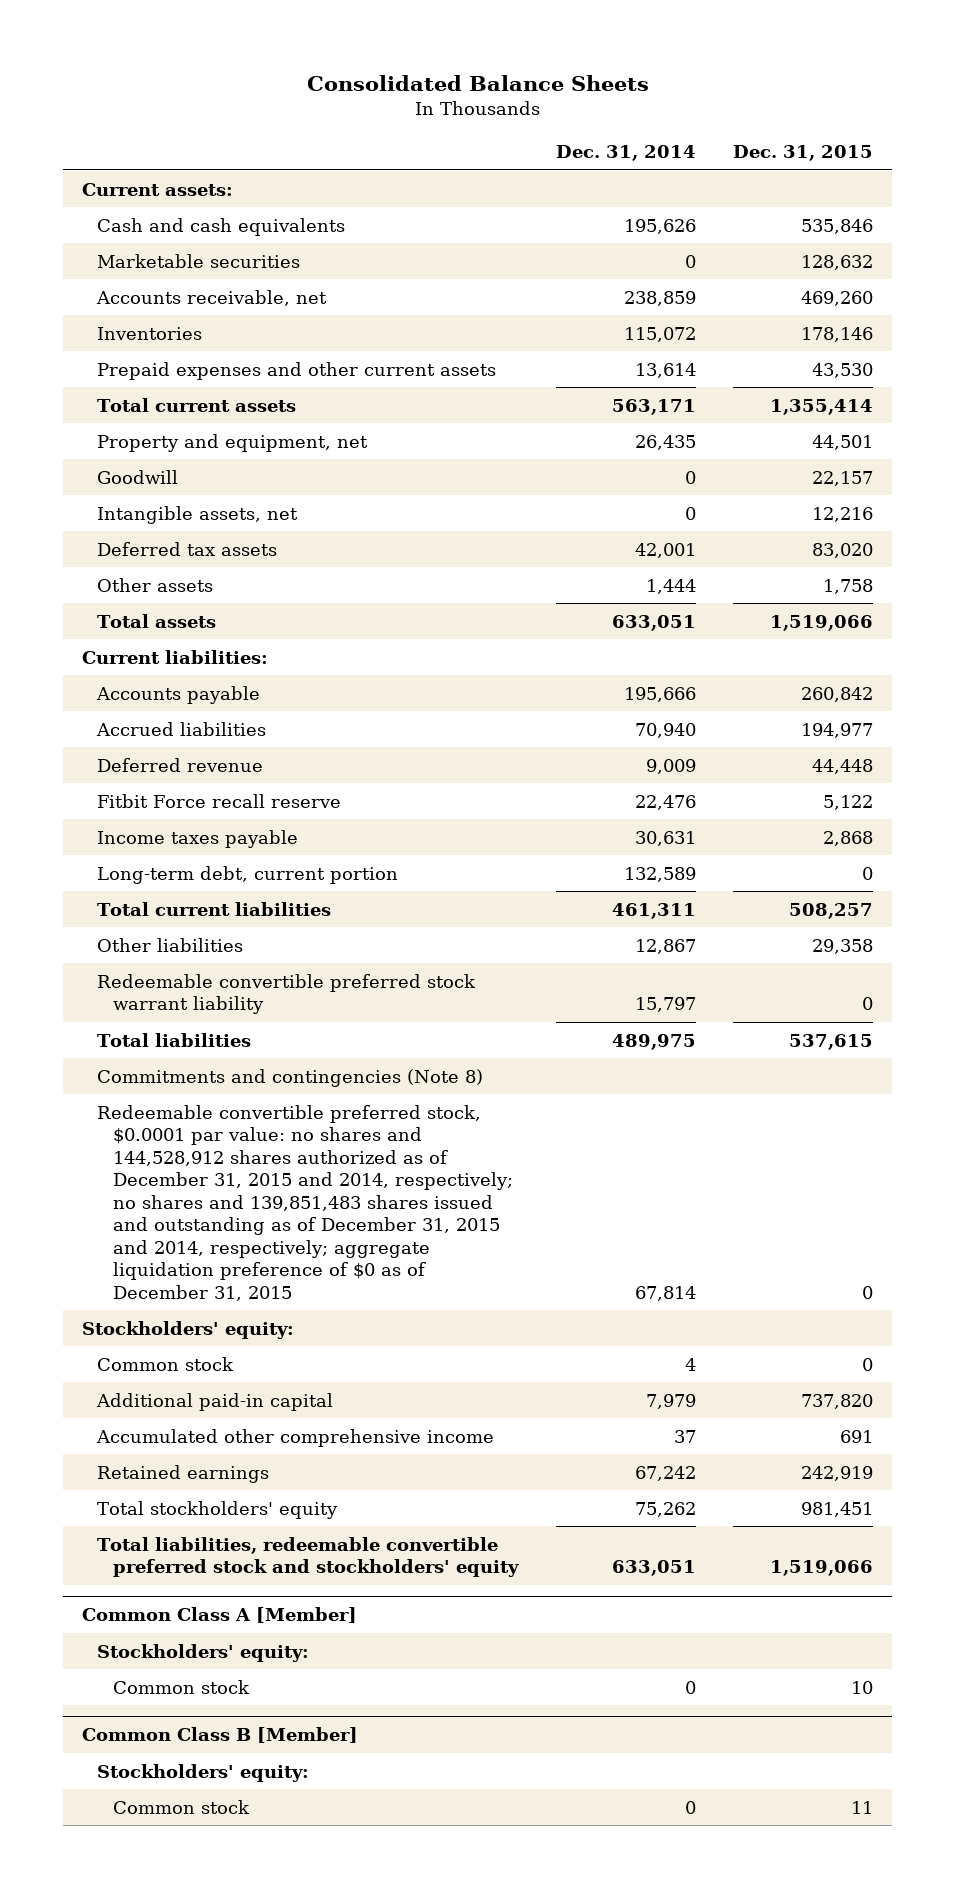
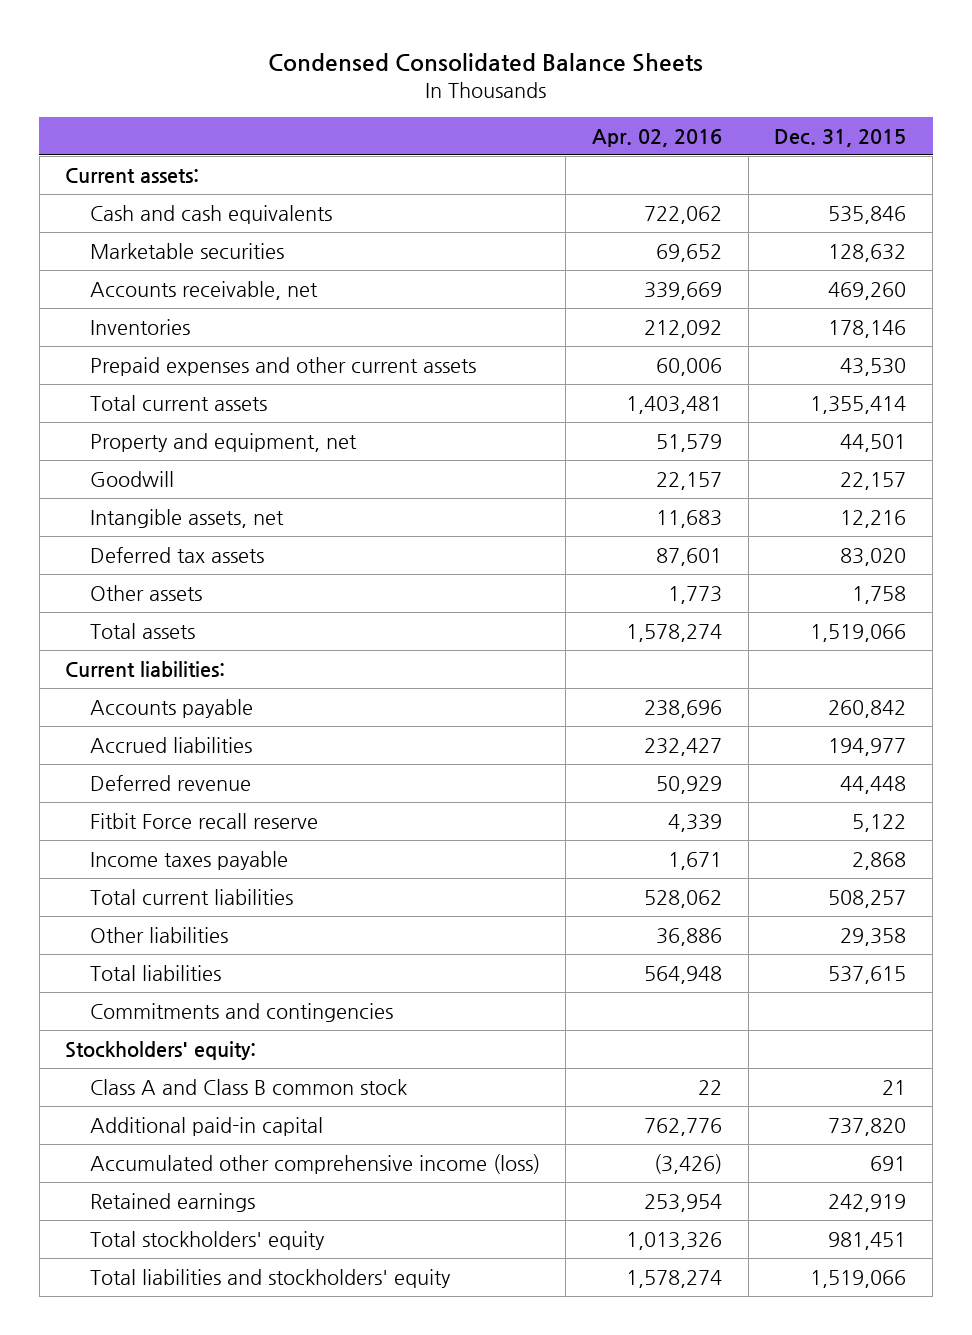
[306,74,649,91] Consolidated Balance Sheets -> [267,53,703,73] Condensed Consolidated Balance Sheets
[555,144,696,161] Dec. 31, 2014 -> none
none -> [591,128,722,147] Apr. 02, 2016
[97,865,399,884] Long-term debt, current portion -> none
[97,973,477,1015] Redeemable convertible preferred stock warrant liability -> none
[97,1104,513,1301] Redeemable convertible preferred stock, $0.0001 par value: no shares and 144,528,912 shares authorized as of December 31, 2015 and 2014, respectively; no shares and 139,851,483 shares issued and outstanding as of December 31, 2015 and 2014, respectively; aggregate liquidation preference of $0 as of December 31, 2015 -> none
[97,1068,484,1087] Commitments and contingencies (Note 8) -> [89,1002,393,1022] Commitments and contingencies
[97,1356,235,1371] Common stock -> [89,1078,407,1095] Class A and Class B common stock
[862,1357,874,1371] 0 -> [882,1079,907,1095] 21
[96,1428,495,1447] Accumulated other comprehensive income -> [89,1153,540,1174] Accumulated other comprehensive income (loss)
[81,1607,357,1624] Common Class A [Member] -> none
[97,1643,310,1662] Stockholders' equity: -> none
[112,1679,250,1694] Common stock -> none
[81,1727,358,1744] Common Class B [Member] -> none
[97,1763,310,1782] Stockholders' equity: -> none
[112,1799,250,1814] Common stock -> none
[97,1536,519,1578] Total liabilities, redeemable convertible preferred stock and stockholders' equity -> [89,1268,451,1288] Total liabilities and stockholders' equity

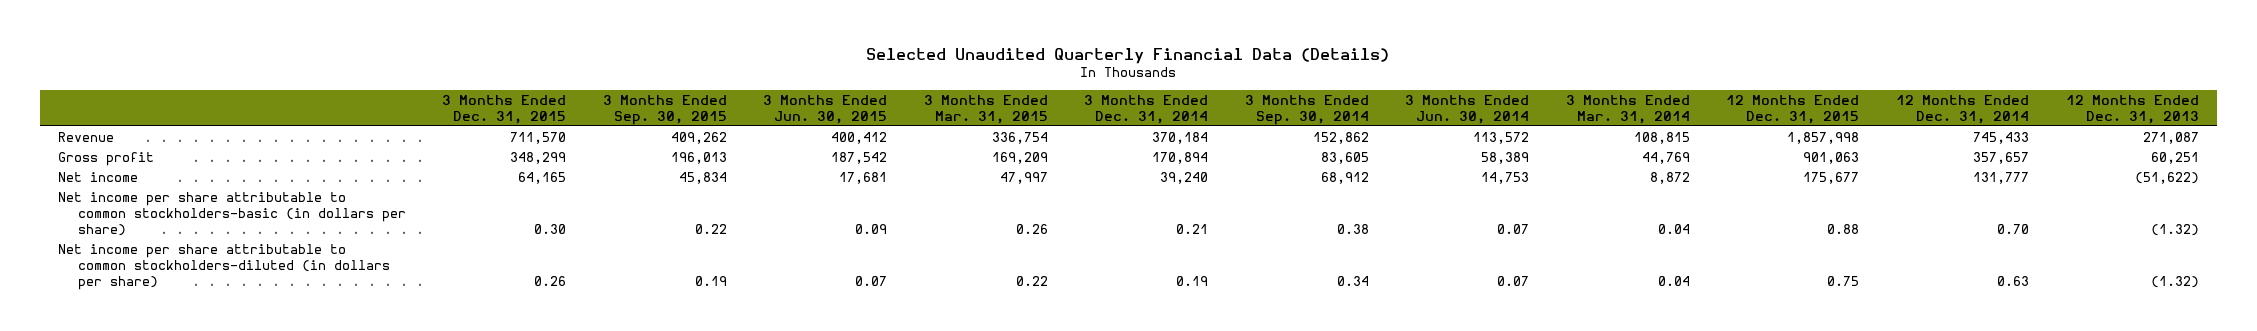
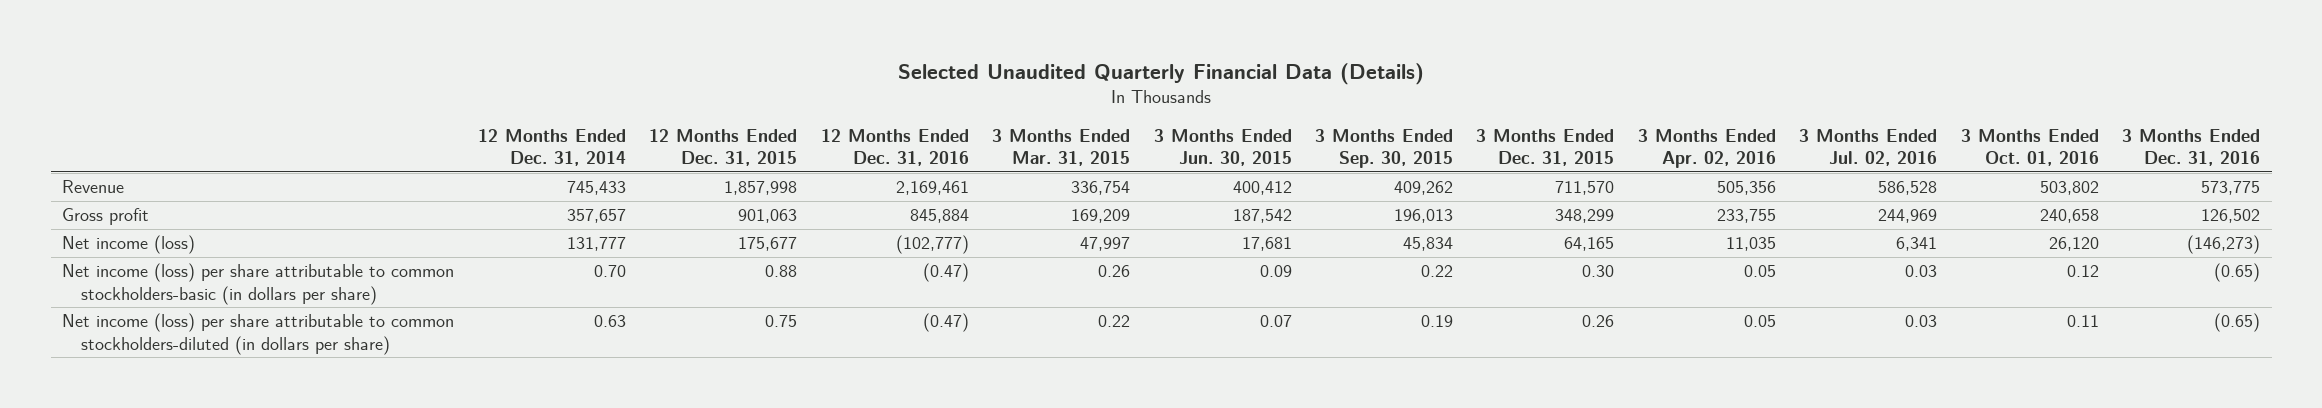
[1084,94,1209,124] 3 Months Ended Dec. 31, 2014 -> none
[1244,94,1369,125] 3 Months Ended Sep. 30, 2014 -> none
[1405,94,1530,124] 3 Months Ended Jun. 30, 2014 -> none
[1565,94,1690,124] 3 Months Ended Mar. 31, 2014 -> none
[2065,94,2199,124] 12 Months Ended Dec. 31, 2013 -> none
none -> [820,128,969,167] 12 Months Ended Dec. 31, 2016
none -> [1637,128,1776,169] 3 Months Ended Apr. 02, 2016
none -> [1799,128,1938,167] 3 Months Ended Jul. 02, 2016
none -> [1960,128,2099,167] 3 Months Ended Oct. 01, 2016
none -> [2122,128,2261,167] 3 Months Ended Dec. 31, 2016
[58,171,139,182] Net income -> [62,235,196,255] Net income (loss)
[58,191,406,236] Net income per share attributable to common stockholders-basic (in dollars per share) -> [62,263,455,305] Net income (loss) per share attributable to common stockholders-basic (in dollars per share)
[58,243,390,290] Net income per share attributable to common stockholders-diluted (in dollars per share) -> [62,313,455,355] Net income (loss) per share attributable to common stockholders-diluted (in dollars per share)

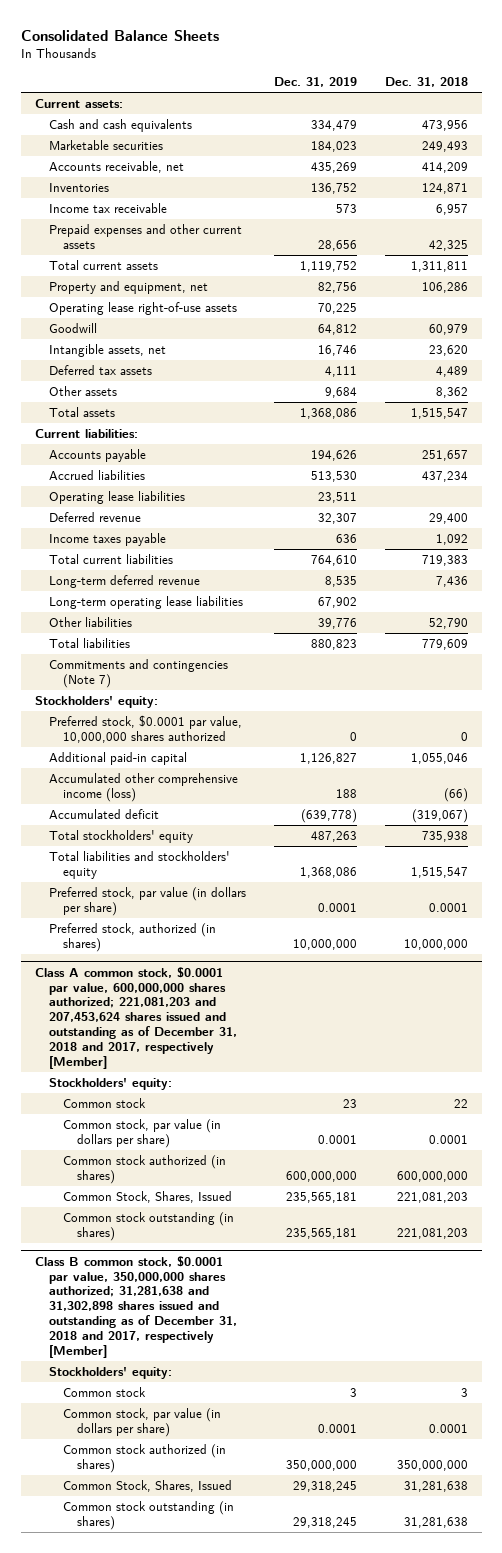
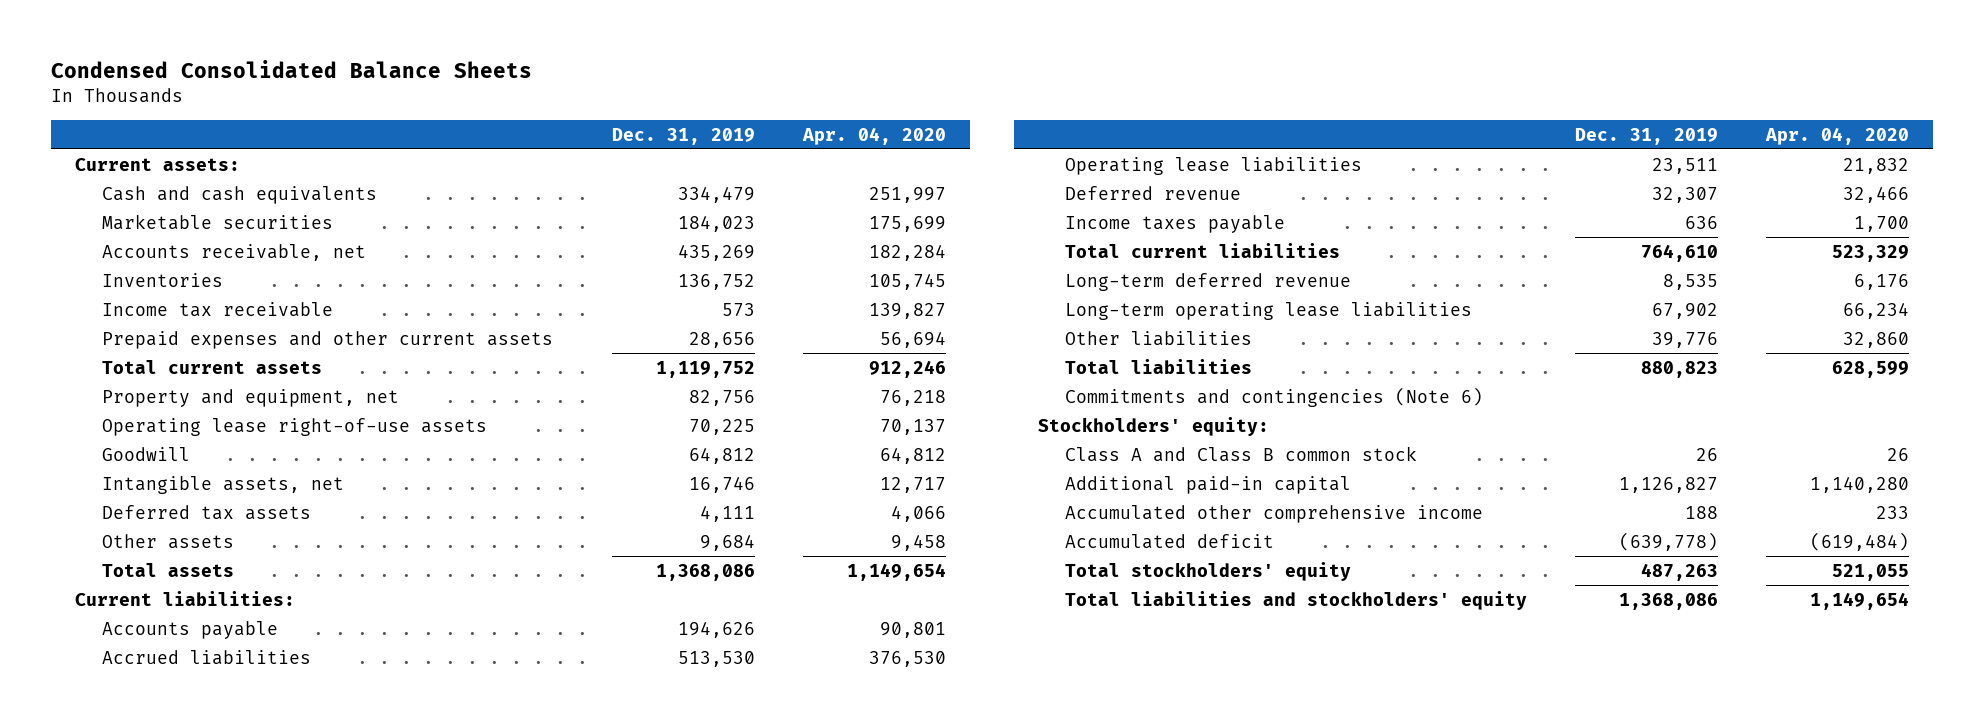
[20,29,219,41] Consolidated Balance Sheets -> [50,60,532,79] Condensed Consolidated Balance Sheets
[384,77,468,88] Dec. 31, 2018 -> none
none -> [801,126,946,145] Apr. 04, 2020
[48,659,228,689] Commitments and contingencies (Note 7) -> [1065,386,1484,407] Commitments and contingencies (Note 6)
[48,715,242,744] Preferred stock, $0.0001 par value, 10,000,000 shares authorized -> none
none -> [1065,445,1418,462] Class A and Class B common stock
[48,773,238,803] Accumulated other comprehensive income (loss) -> [1065,504,1484,523] Accumulated other comprehensive income
[48,887,246,917] Preferred stock, par value (in dollars per share) -> none
[48,923,216,953] Preferred stock, authorized (in shares) -> none
[34,966,237,1070] Class A common stock, $0.0001 par value, 600,000,000 shares authorized; 221,081,203 and 207,453,624 shares issued and outstanding as of December 31, 2018 and 2017, respectively [Member] -> none
[48,1078,172,1091] Stockholders' equity: -> none
[63,1098,147,1109] Common stock -> none
[63,1119,222,1149] Common stock, par value (in dollars per share) -> none
[63,1155,227,1185] Common stock authorized (in shares) -> none
[63,1191,233,1204] Common Stock, Shares, Issued -> none
[63,1212,235,1242] Common stock outstanding (in shares) -> none
[34,1255,237,1359] Class B common stock, $0.0001 par value, 350,000,000 shares authorized; 31,281,638 and 31,302,898 shares issued and outstanding as of December 31, 2018 and 2017, respectively [Member] -> none
[48,1367,172,1380] Stockholders' equity: -> none
[63,1387,147,1398] Common stock -> none
[63,1408,222,1438] Common stock, par value (in dollars per share) -> none
[63,1444,227,1474] Common stock authorized (in shares) -> none
[63,1480,233,1493] Common Stock, Shares, Issued -> none
[63,1501,235,1531] Common stock outstanding (in shares) -> none

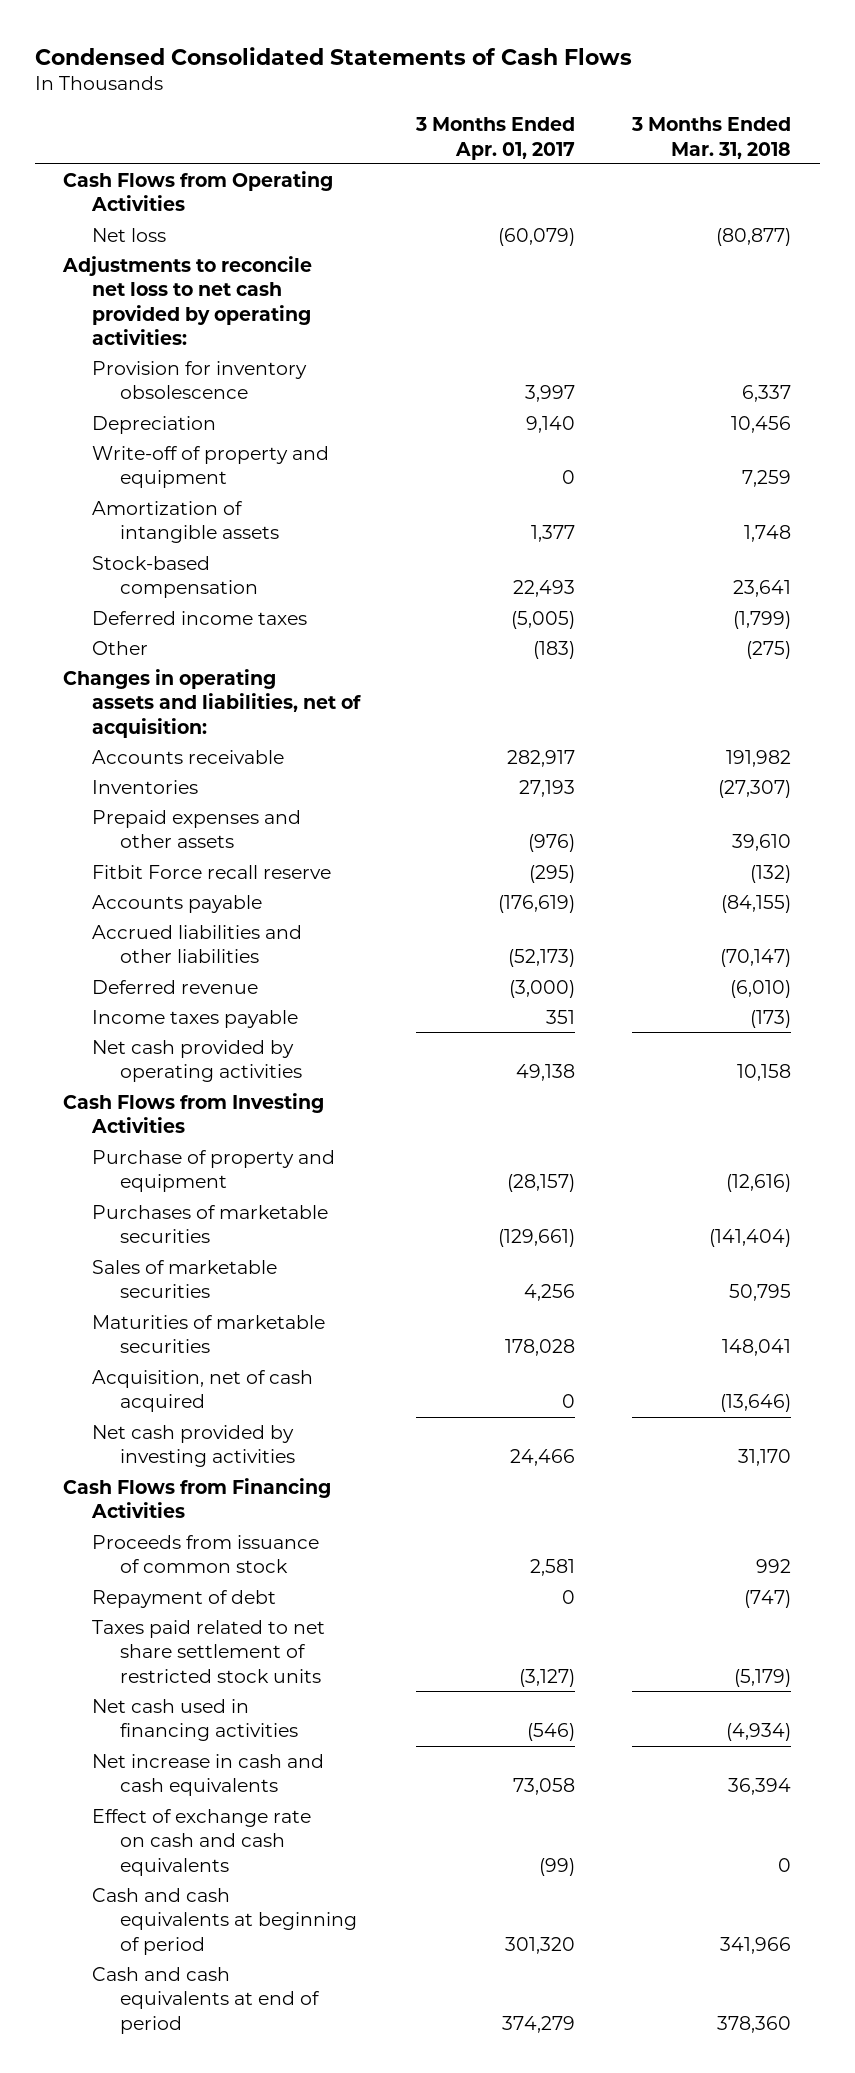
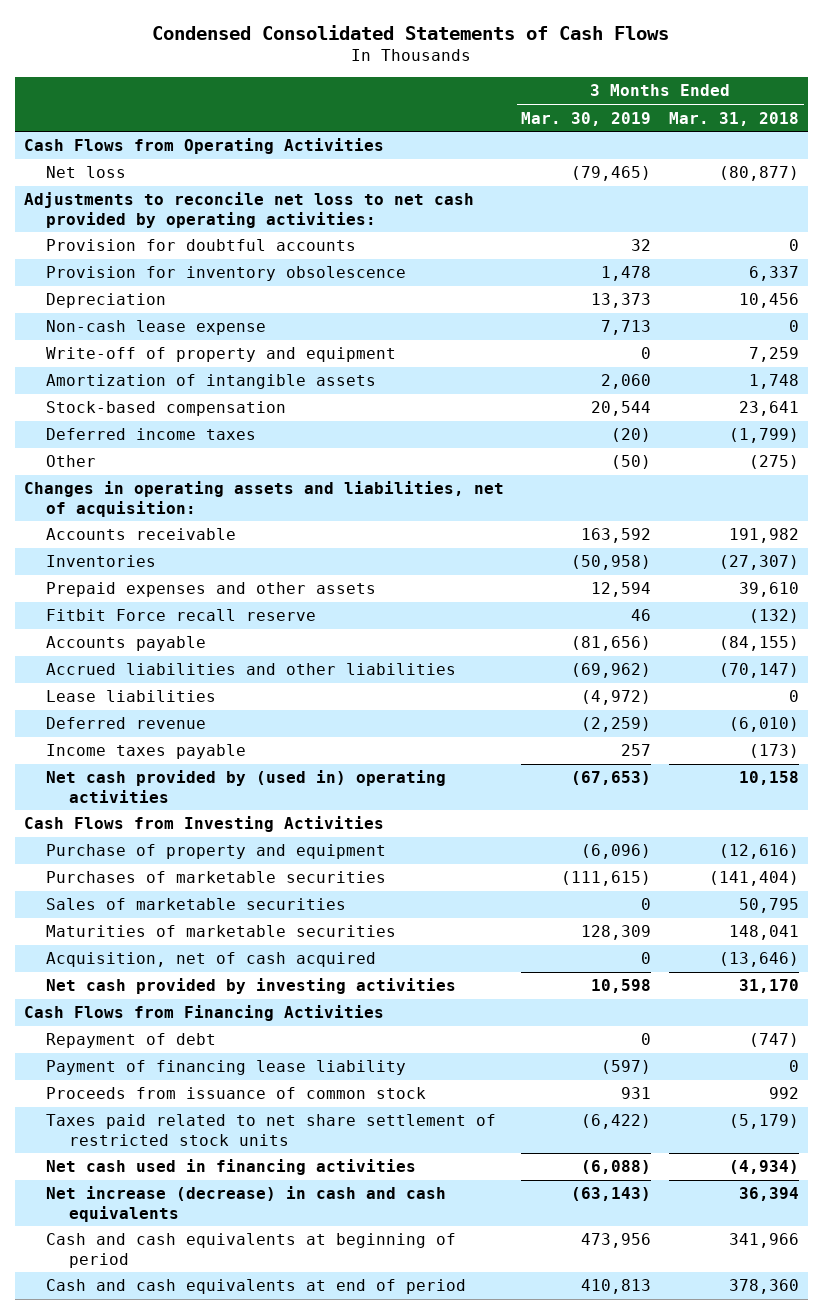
[415,117,576,160] 3 Months Ended Apr. 01, 2017 -> none
none -> [521,111,652,126] Mar. 30, 2019
none -> [46,239,357,252] Provision for doubtful accounts
none -> [46,320,267,336] Non-cash lease expense
none -> [46,690,217,703] Lease liabilities
[91,1039,302,1083] Net cash provided by operating activities -> [46,770,447,803] Net cash provided by (used in) operating activities
none -> [46,1060,407,1076] Payment of financing lease liability
[91,1534,319,1574] Proceeds from issuance of common stock -> [46,1087,427,1100] Proceeds from issuance of common stock
[91,1808,311,1876] Effect of exchange rate on cash and cash equivalents -> none
[91,1753,324,1797] Net increase in cash and cash equivalents -> [46,1186,447,1222] Net increase (decrease) in cash and cash equivalents

